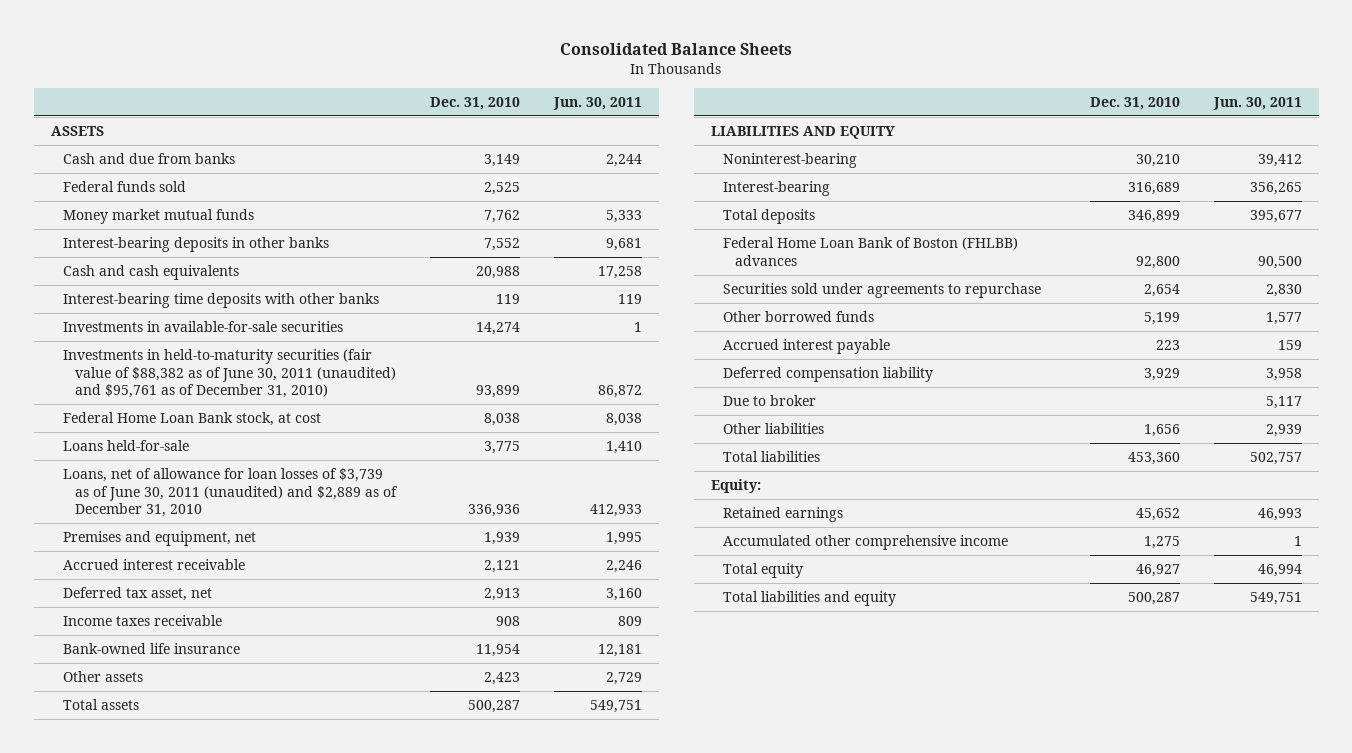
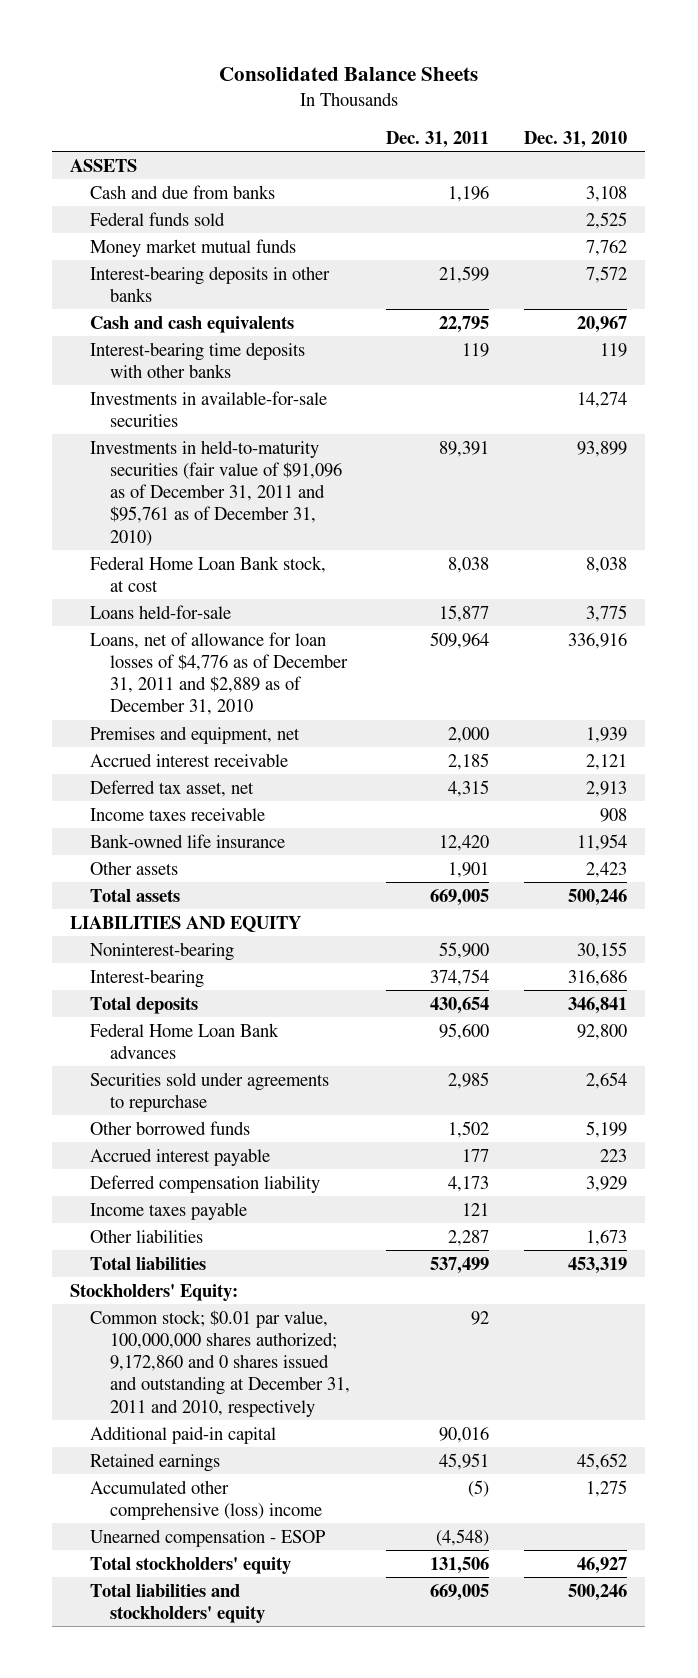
[552,97,642,111] Jun. 30, 2011 -> none
none -> [385,130,489,148] Dec. 31, 2011
[483,153,520,167] 3,149 -> [586,185,628,202] 3,108
[483,237,520,251] 7,552 -> [586,265,628,283] 7,572
[475,265,520,279] 20,988 -> [577,315,628,333] 20,967
[62,348,396,399] Investments in held-to-maturity securities (fair value of $88,382 as of June 30, 2011 (unaudited) and $95,761 as of December 31, 2010) -> [89,439,342,546] Investments in held-to-maturity securities (fair value of $91,096 as of December 31, 2011 and $95,761 as of December 31, 2010)
[62,467,398,518] Loans, net of allowance for loan losses of $3,739 as of June 30, 2011 (unaudited) and $2,889 as of December 31, 2010 -> [89,631,348,716] Loans, net of allowance for loan losses of $4,776 as of December 31, 2011 and $2,889 as of December 31, 2010
[467,504,520,518] 336,936 -> [568,632,628,649] 336,916
[467,699,520,713] 500,287 -> [568,888,628,906] 500,246
[1135,153,1180,167] 30,210 -> [577,941,628,959] 30,155
[1127,181,1180,195] 316,689 -> [568,969,628,986] 316,686
[1127,209,1180,223] 346,899 -> [568,996,628,1014] 346,841
[722,236,1018,266] Federal Home Loan Bank of Boston (FHLBB) advances -> [89,1022,279,1059] Federal Home Loan Bank advances
[722,394,816,406] Due to broker -> none
none -> [89,1201,247,1220] Income taxes payable
[1143,423,1180,437] 1,656 -> [586,1229,628,1246] 1,673
[1127,451,1180,465] 453,360 -> [568,1256,628,1274] 453,319
[710,478,761,493] Equity: -> [70,1283,239,1301] Stockholders' Equity:
none -> [89,1309,350,1417] Common stock; $0.01 par value, 100,000,000 shares authorized; 9,172,860 and 0 shares issued and outstanding at December 31, 2011 and 2010, respectively
none -> [89,1425,276,1444] Additional paid-in capital
[722,534,1008,550] Accumulated other comprehensive income -> [89,1479,322,1520] Accumulated other comprehensive (loss) income
none -> [89,1528,326,1547] Unearned compensation - ESOP
[722,562,803,578] Total equity -> [89,1556,291,1574] Total stockholders' equity
[722,590,896,606] Total liabilities and equity -> [89,1583,265,1623] Total liabilities and stockholders' equity
[1127,591,1180,605] 500,287 -> [568,1583,628,1601] 500,246

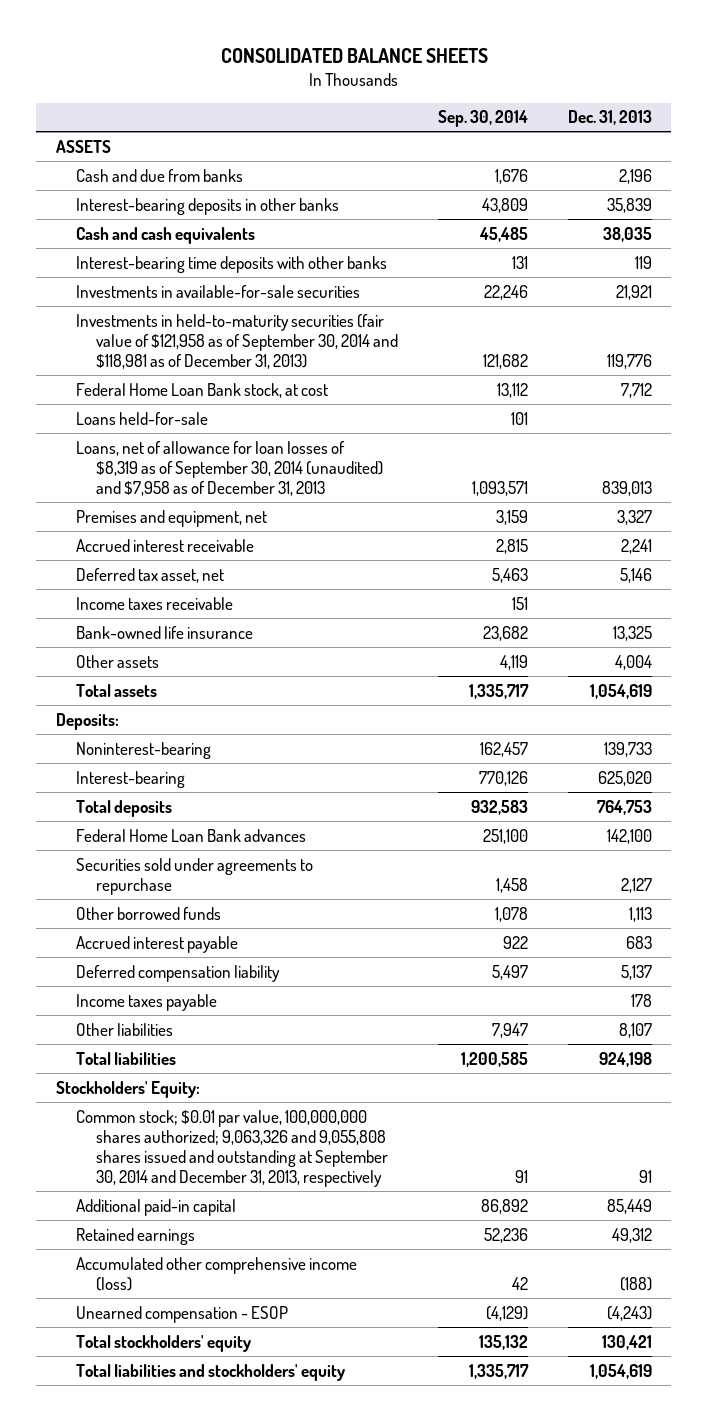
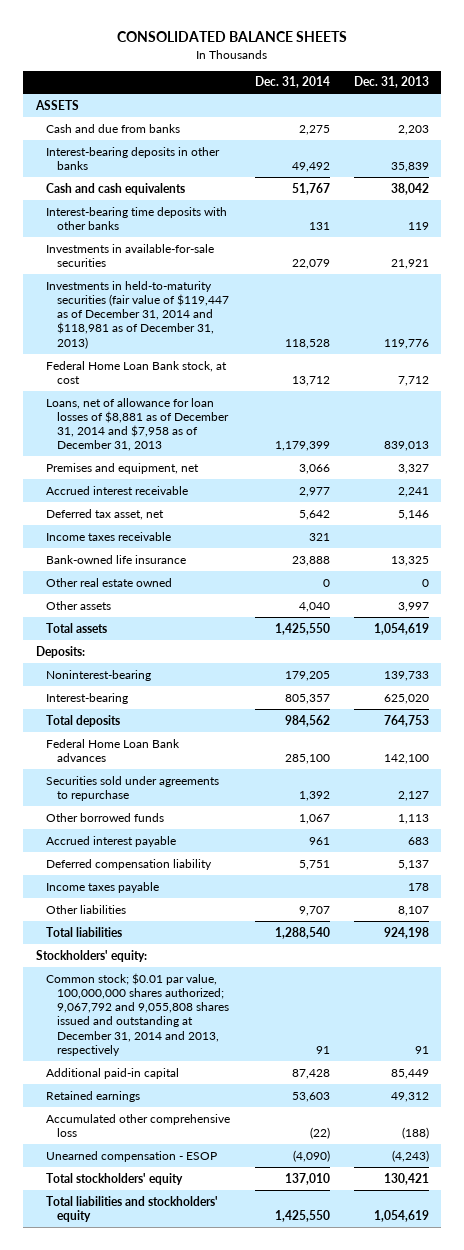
[437,110,528,128] Sep. 30, 2014 -> none
none -> [254,76,330,89] Dec. 31, 2014
[618,168,652,184] 2,196 -> [397,124,429,135] 2,203
[602,226,652,242] 38,035 -> [390,182,429,195] 38,042
[75,313,398,369] Investments in held-to-maturity securities (fair value of $121,958 as of September 30, 2014 and $118,981 as of December 31, 2013) -> [46,280,230,349] Investments in held-to-maturity securities (fair value of $119,447 as of December 31, 2014 and $118,981 as of December 31, 2013)
[75,411,208,425] Loans held-for-sale -> none
[75,440,383,496] Loans, net of allowance for loan losses of $8,319 as of September 30, 2014 (unaudited) and $7,958 as of December 31, 2013 -> [46,397,230,452] Loans, net of allowance for loan losses of $8,881 as of December 31, 2014 and $7,958 as of December 31, 2013
none -> [46,577,173,587] Other real estate owned
[614,654,652,670] 4,004 -> [397,601,429,612] 3,997
[55,1080,200,1098] Stockholders' Equity: -> [35,949,147,962] Stockholders' equity:
[75,1109,388,1187] Common stock; $0.01 par value, 100,000,000 shares authorized; 9,063,326 and 9,055,808 shares issued and outstanding at September 30, 2014 and December 31, 2013, respectively -> [46,972,230,1057] Common stock; $0.01 par value, 100,000,000 shares authorized; 9,067,792 and 9,055,808 shares issued and outstanding at December 31, 2014 and 2013, respectively
[75,1256,357,1291] Accumulated other comprehensive income (loss) -> [46,1113,231,1137] Accumulated other comprehensive loss

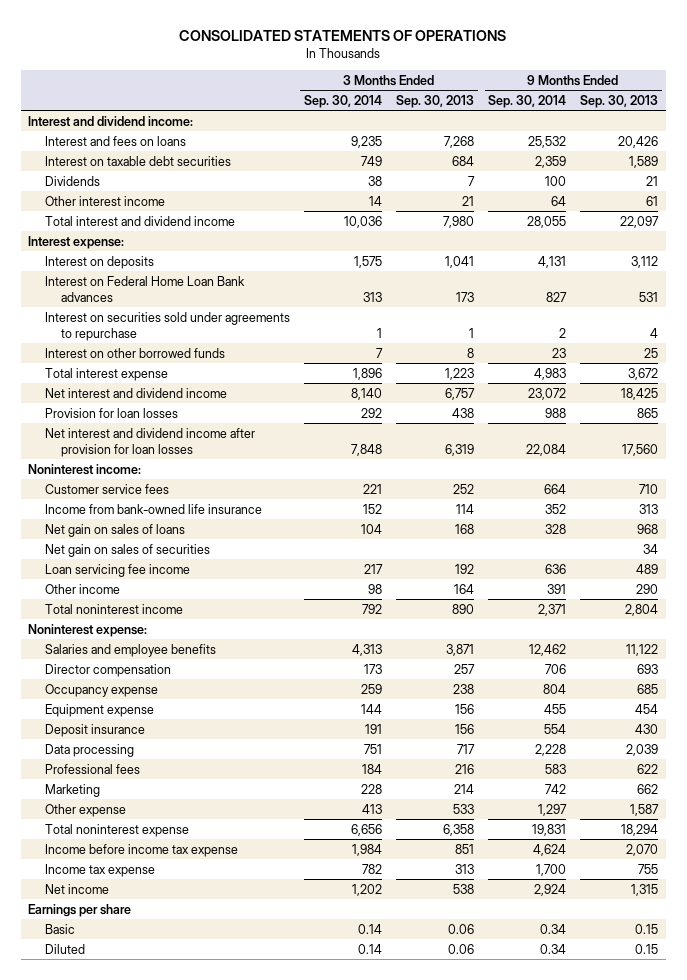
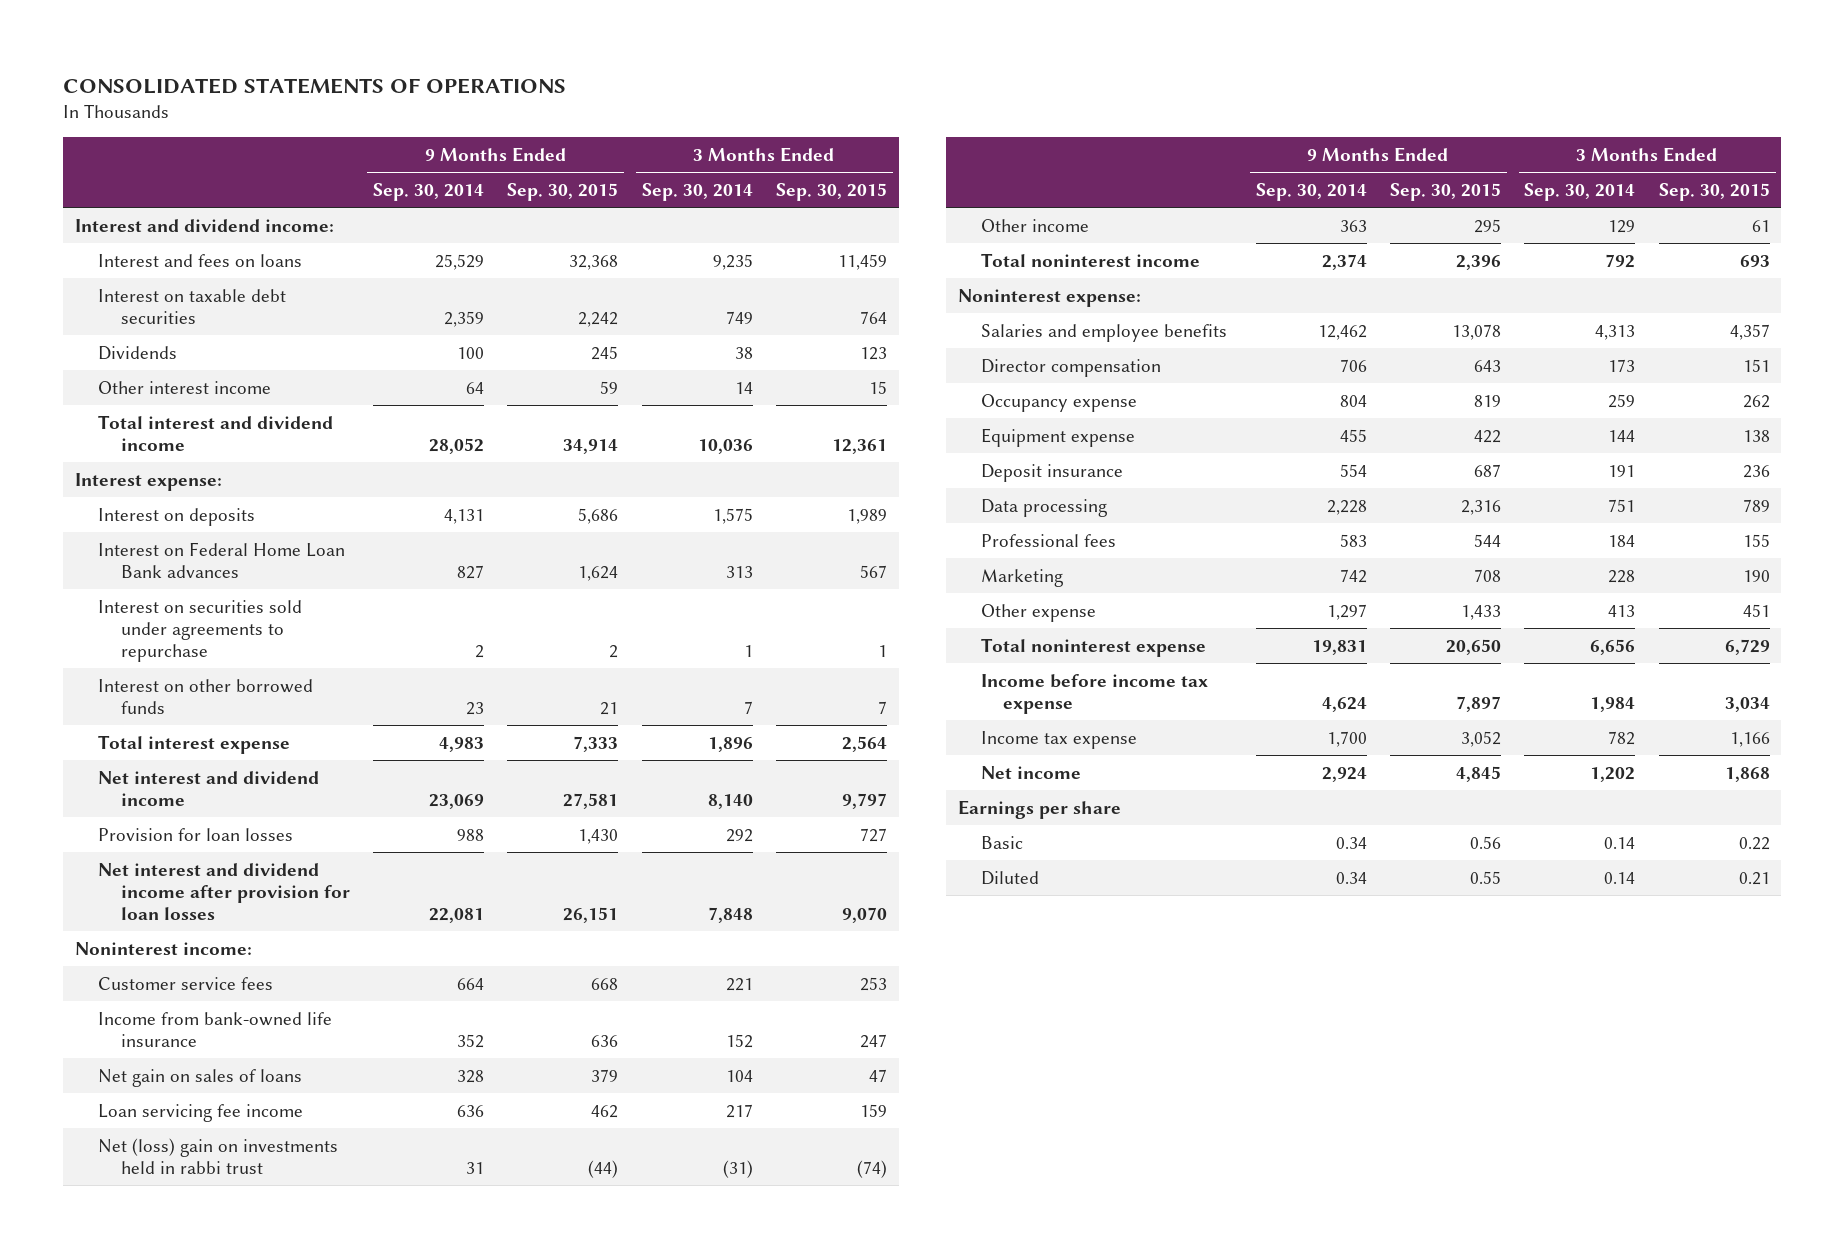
[396,94,475,108] Sep. 30, 2013 -> none
[580,94,659,108] Sep. 30, 2013 -> none
none -> [507,183,619,202] Sep. 30, 2015
none -> [775,183,887,202] Sep. 30, 2015
[528,135,567,148] 25,532 -> [434,253,484,270] 25,529
[527,215,567,228] 28,055 -> [428,437,484,454] 28,052
[528,387,567,400] 23,072 -> [428,793,484,809] 23,069
[526,443,567,456] 22,084 -> [428,908,484,924] 22,081
[44,543,210,557] Net gain on sales of securities -> none
none -> [97,1137,338,1174] Net (loss) gain on investments held in rabbi trust
[368,583,383,594] 98 -> [1608,219,1636,233] 129
[547,583,567,594] 391 -> [1339,219,1367,232] 363
[538,603,567,616] 2,371 -> [1321,253,1367,270] 2,374

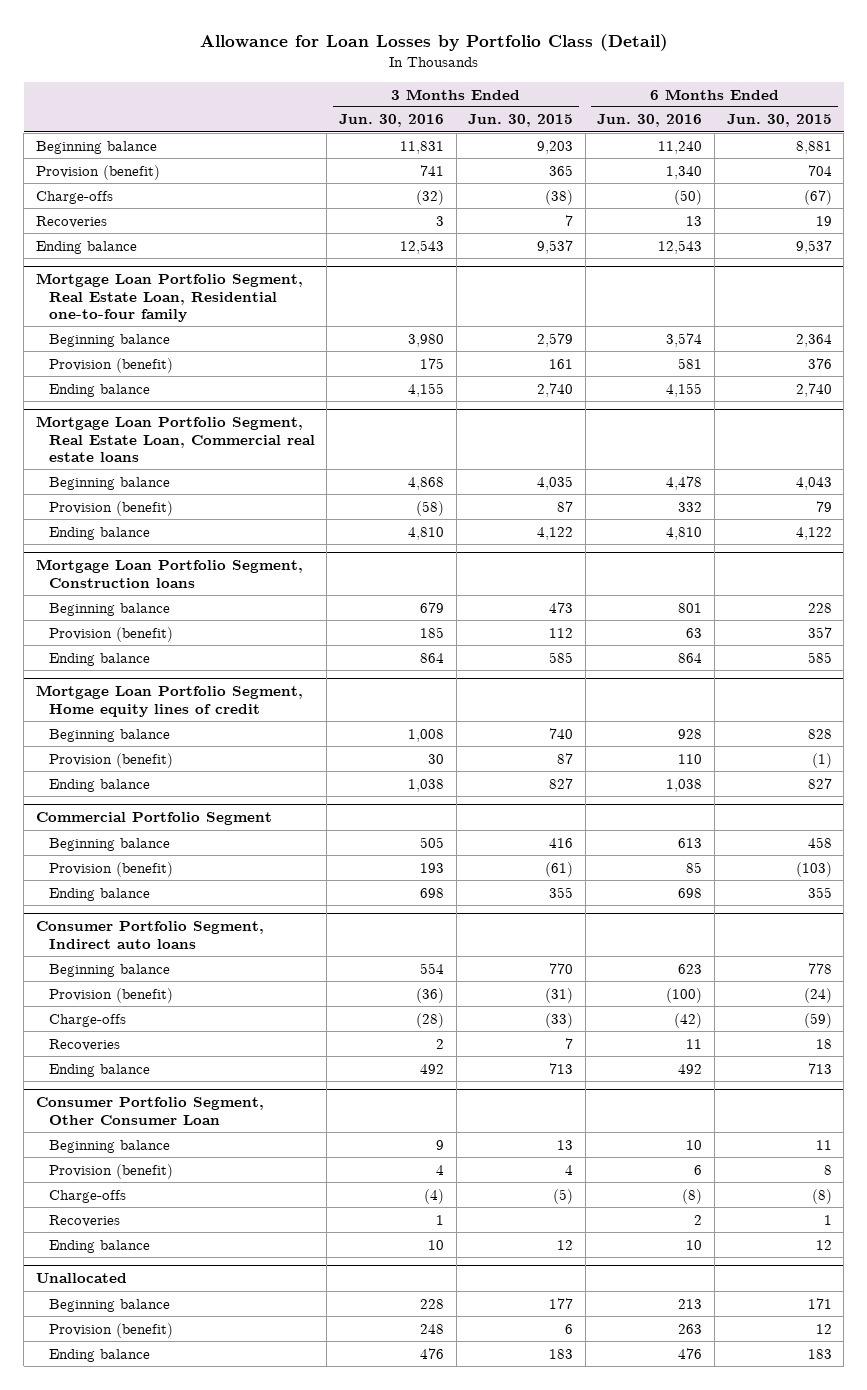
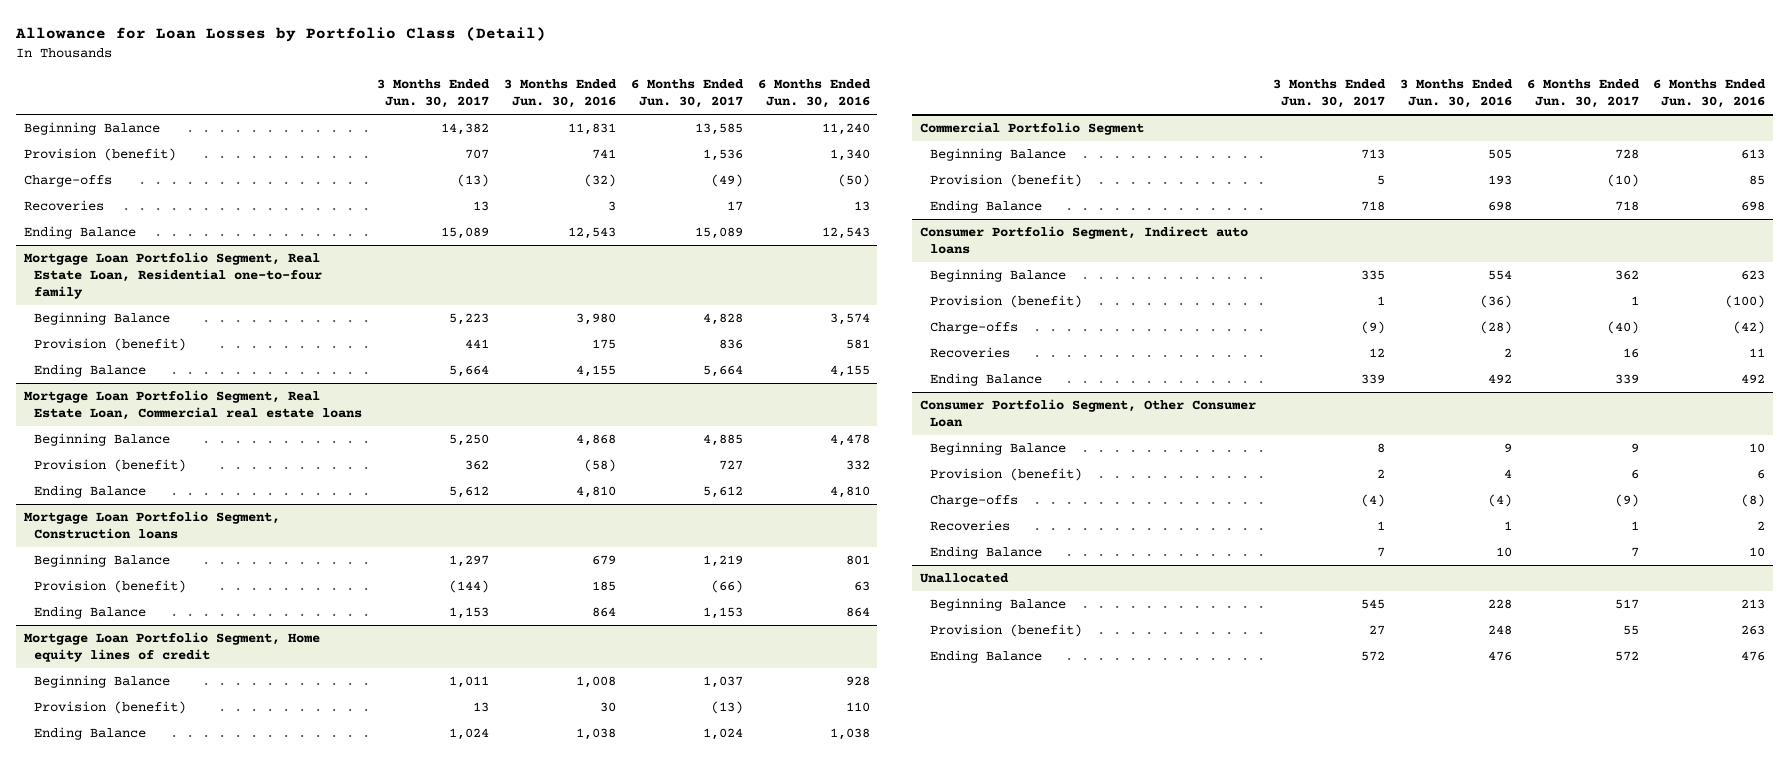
[468,114,574,128] Jun. 30, 2015 -> none
[726,114,832,128] Jun. 30, 2015 -> none
none -> [377,79,491,109] 3 Months Ended Jun. 30, 2017
none -> [630,79,744,109] 6 Months Ended Jun. 30, 2017
[35,140,157,154] Beginning balance -> [23,122,160,136] Beginning Balance
[35,240,137,254] Ending balance -> [23,226,136,240] Ending Balance
[48,333,170,347] Beginning balance -> [34,312,171,326] Beginning Balance
[48,383,150,397] Ending balance -> [34,364,147,378] Ending Balance
[48,476,170,490] Beginning balance -> [34,433,171,447] Beginning Balance
[48,526,150,540] Ending balance -> [34,485,147,499] Ending Balance
[48,602,170,616] Beginning balance -> [34,554,171,568] Beginning Balance
[48,652,150,666] Ending balance -> [34,606,147,620] Ending Balance
[48,728,170,742] Beginning balance -> [34,675,171,689] Beginning Balance
[48,778,150,792] Ending balance -> [34,727,147,741] Ending Balance
[48,837,170,851] Beginning balance -> [930,148,1067,162] Beginning Balance
[48,887,150,901] Ending balance -> [930,200,1043,214] Ending Balance
[48,963,170,977] Beginning balance -> [930,269,1067,283] Beginning Balance
[48,1063,150,1077] Ending balance -> [930,373,1043,387] Ending Balance
[48,1139,170,1153] Beginning balance -> [930,442,1067,456] Beginning Balance
[48,1239,150,1253] Ending balance -> [930,546,1043,560] Ending Balance
[48,1298,170,1312] Beginning balance -> [930,598,1067,612] Beginning Balance
[48,1348,150,1362] Ending balance -> [930,650,1043,664] Ending Balance

